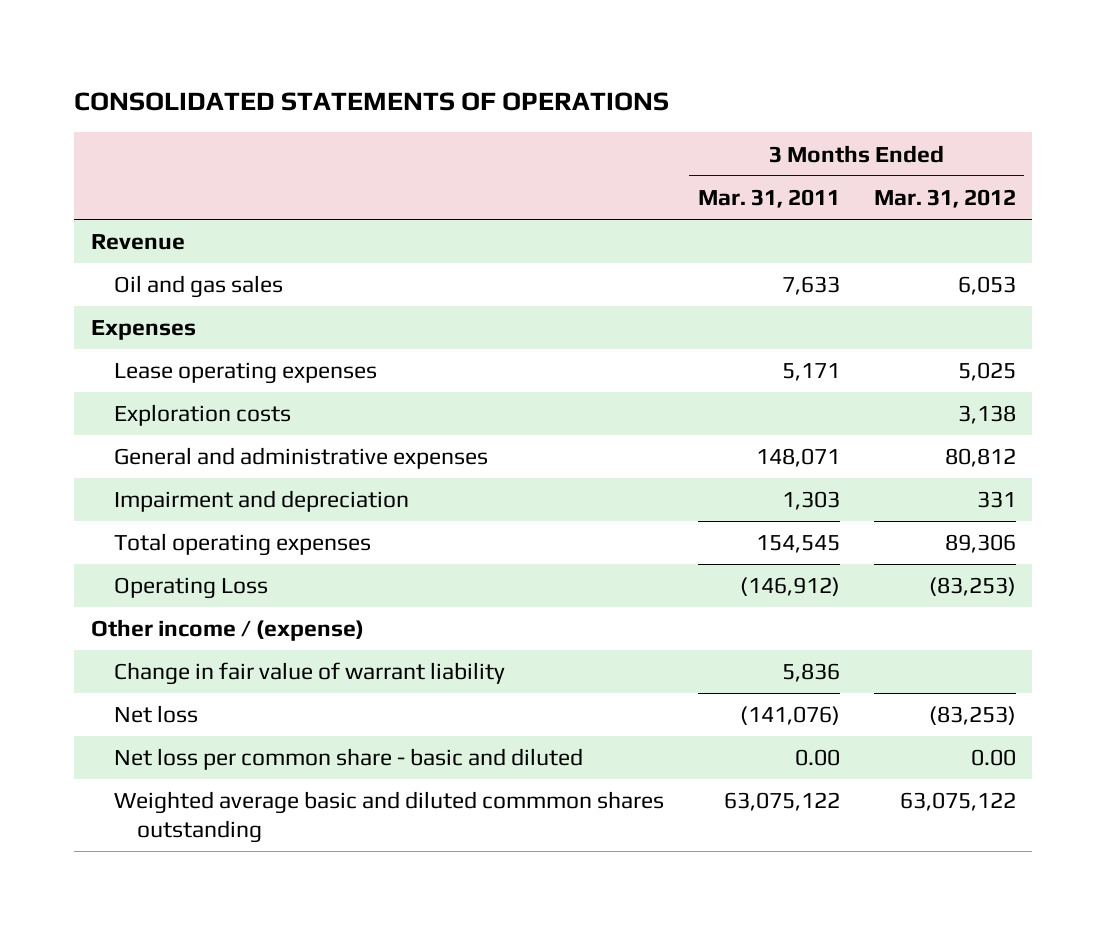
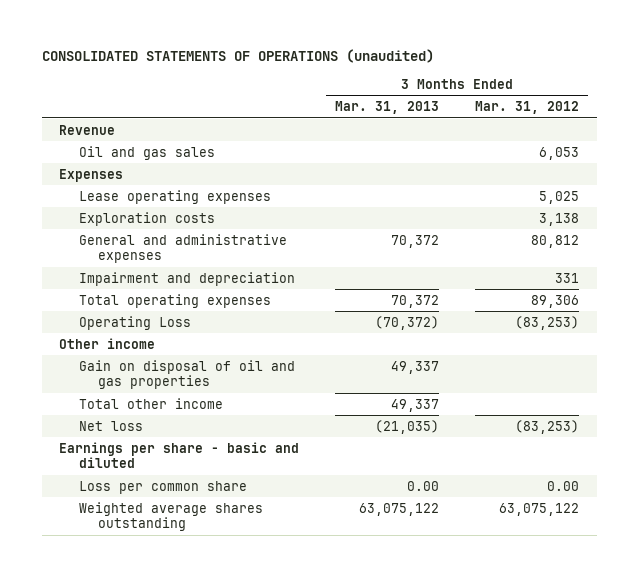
[74,91,670,111] CONSOLIDATED STATEMENTS OF OPERATIONS -> [41,48,434,63] CONSOLIDATED STATEMENTS OF OPERATIONS (unaudited)
[697,188,840,208] Mar. 31, 2011 -> none
none -> [335,101,440,115] Mar. 31, 2013
[114,662,506,686] Change in fair value of warrant liability -> none
[90,619,364,642] Other income / (expense) -> [59,337,156,349] Other income
none -> [78,359,295,389] Gain on disposal of oil and gas properties
none -> [78,397,223,409] Total other income
none -> [59,441,300,468] Earnings per share - basic and diluted
[114,748,584,771] Net loss per common share - basic and diluted -> [78,480,247,494] Loss per common share
[114,791,665,844] Weighted average basic and diluted commmon shares outstanding -> [78,501,263,531] Weighted average shares outstanding

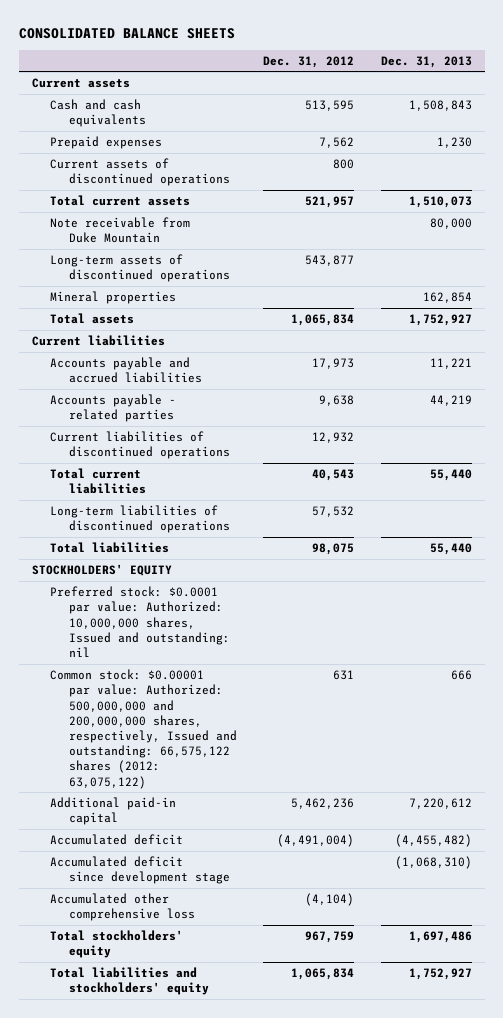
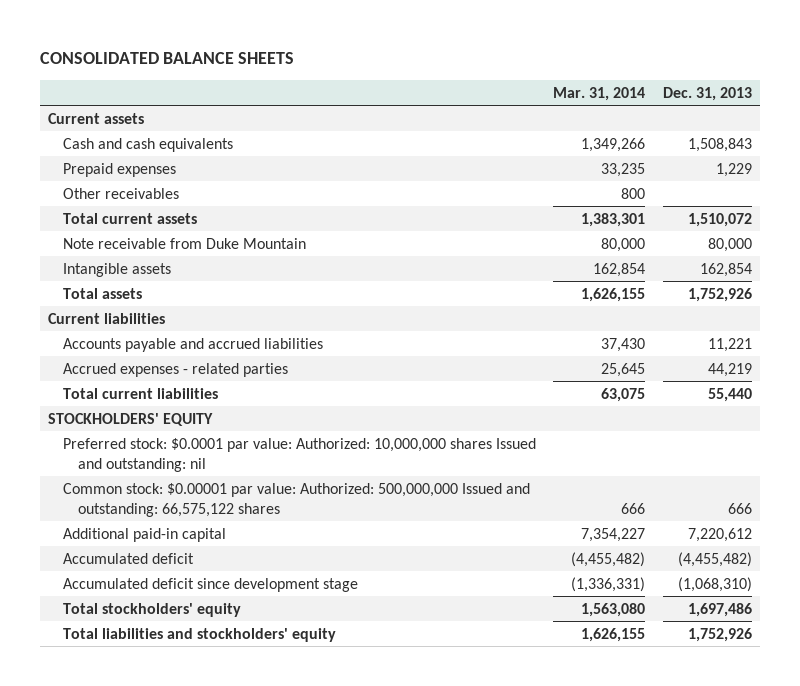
[263,55,355,68] Dec. 31, 2012 -> none
none -> [553,86,646,101] Mar. 31, 2014
[50,158,230,187] Current assets of discontinued operations -> none
[436,137,472,149] 1,230 -> [715,162,752,177] 1,229
none -> [63,187,180,199] Other receivables
[408,196,472,209] 1,510,073 -> [687,212,752,227] 1,510,072
[50,254,230,283] Long-term assets of discontinued operations -> none
[50,291,177,305] Mineral properties -> [63,262,172,277] Intangible assets
[408,314,472,327] 1,752,927 -> [687,287,752,302] 1,752,926
[50,431,230,460] Current liabilities of discontinued operations -> none
[50,394,177,423] Accounts payable - related parties -> [63,362,289,377] Accrued expenses - related parties
[50,505,230,534] Long-term liabilities of discontinued operations -> none
[50,542,170,554] Total liabilities -> none
[50,586,230,658] Preferred stock: $0.0001 par value: Authorized: 10,000,000 shares, Issued and outstanding: nil -> [63,437,537,472] Preferred stock: $0.0001 par value: Authorized: 10,000,000 shares Issued and outstanding: nil
[50,669,237,789] Common stock: $0.00001 par value: Authorized: 500,000,000 and 200,000,000 shares, respectively, Issued and outstanding: 66,575,122 shares (2012: 63,075,122) -> [63,482,531,517] Common stock: $0.00001 par value: Authorized: 500,000,000 Issued and outstanding: 66,575,122 shares
[50,893,195,922] Accumulated other comprehensive loss -> none
[408,968,472,981] 1,752,927 -> [687,627,752,642] 1,752,926

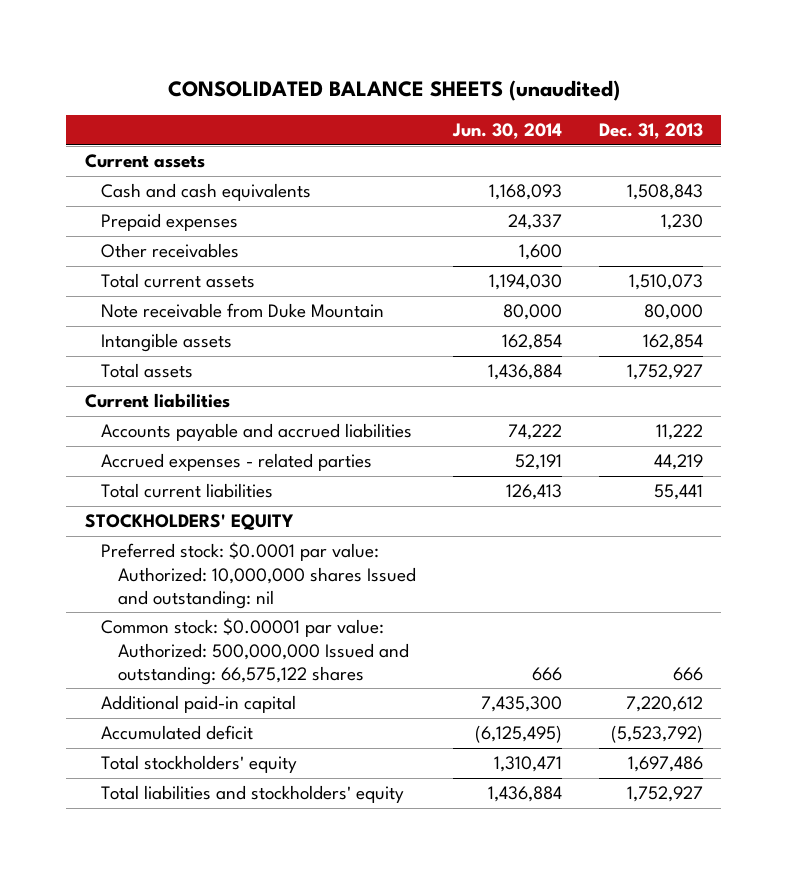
[39,52,294,65] CONSOLIDATED BALANCE SHEETS -> [167,79,620,101] CONSOLIDATED BALANCE SHEETS (unaudited)
[553,86,646,101] Mar. 31, 2014 -> none
none -> [452,123,563,140] Jun. 30, 2014
[715,162,752,177] 1,229 -> [660,214,703,231] 1,230
[687,212,752,227] 1,510,072 -> [628,274,703,291] 1,510,073
[687,287,752,302] 1,752,926 -> [626,364,703,381] 1,752,927
[707,337,752,352] 11,221 -> [655,424,703,441] 11,222
[707,387,752,402] 55,440 -> [653,484,703,501] 55,441
[63,577,359,592] Accumulated deficit since development stage -> none
[677,551,752,567] (4,455,482) -> [610,725,703,744] (5,523,792)
[687,627,752,642] 1,752,926 -> [626,786,703,803] 1,752,927

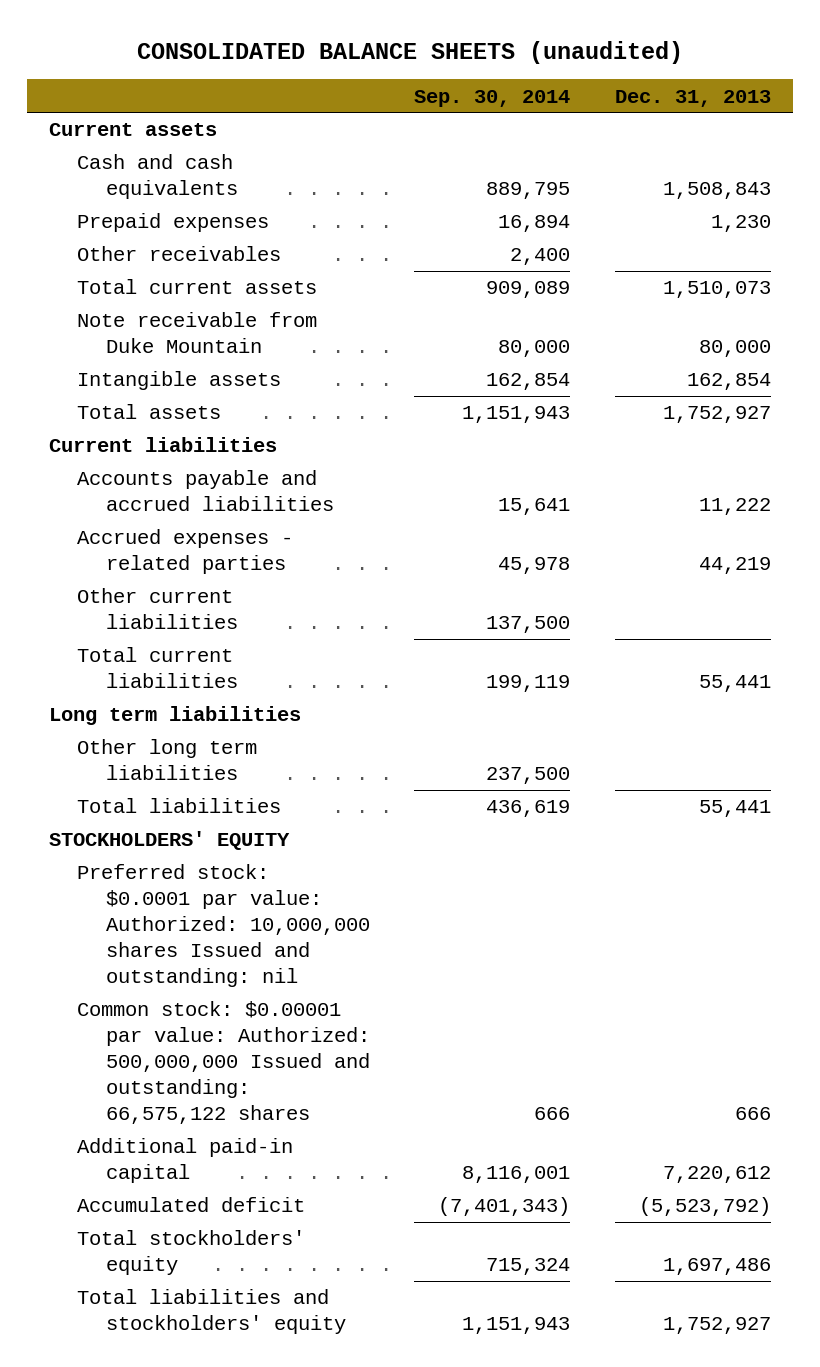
[452,123,563,140] Jun. 30, 2014 -> none
none -> [414,89,571,107] Sep. 30, 2014
none -> [77,588,238,630] Other current liabilities
none -> [49,706,302,726] Long term liabilities
none -> [77,739,258,781] Other long term liabilities
none -> [77,798,282,814] Total liabilities

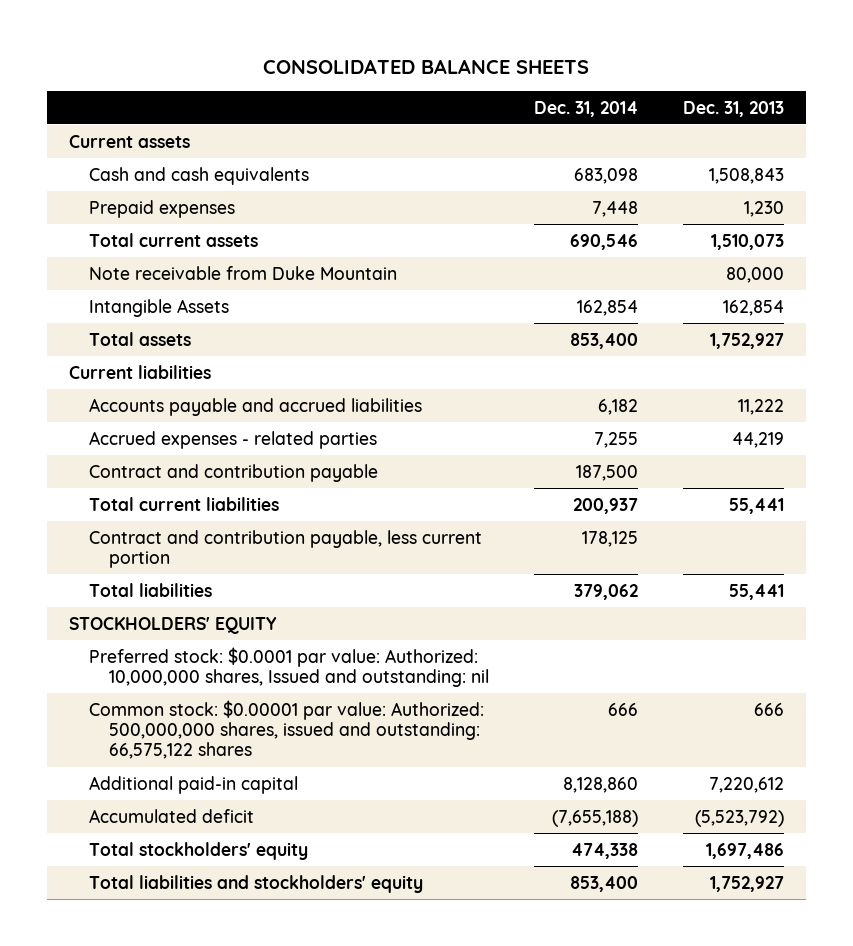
[137,40,684,64] CONSOLIDATED BALANCE SHEETS (unaudited) -> [263,58,590,74] CONSOLIDATED BALANCE SHEETS
[414,89,571,107] Sep. 30, 2014 -> none
none -> [534,100,639,117] Dec. 31, 2014
[77,246,282,262] Other receivables -> none
[77,371,282,391] Intangible assets -> [89,298,230,317] Intangible Assets
[77,588,238,630] Other current liabilities -> none
none -> [89,463,379,482] Contract and contribution payable
[49,706,302,726] Long term liabilities -> none
[77,739,258,781] Other long term liabilities -> none
none -> [89,529,483,568] Contract and contribution payable, less current portion
[77,864,370,987] Preferred stock: $0.0001 par value: Authorized: 10,000,000 shares Issued and outstanding: nil -> [89,646,490,687] Preferred stock: $0.0001 par value: Authorized: 10,000,000 shares, Issued and outstanding: nil
[77,1001,370,1124] Common stock: $0.00001 par value: Authorized: 500,000,000 Issued and outstanding: 66,575,122 shares -> [89,699,485,760] Common stock: $0.00001 par value: Authorized: 500,000,000 shares, issued and outstanding: 66,575,122 shares

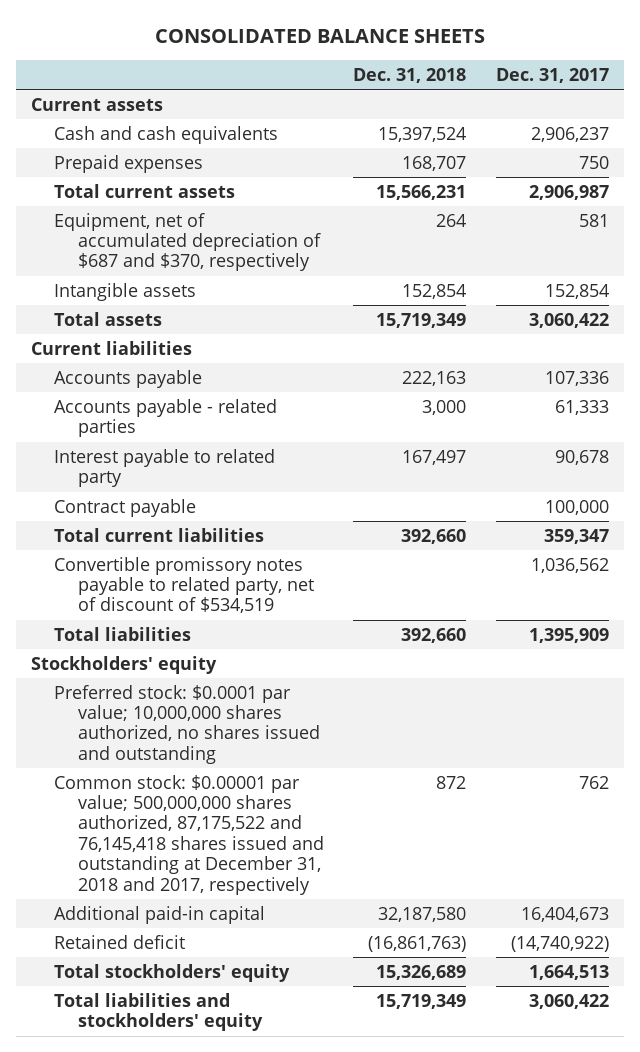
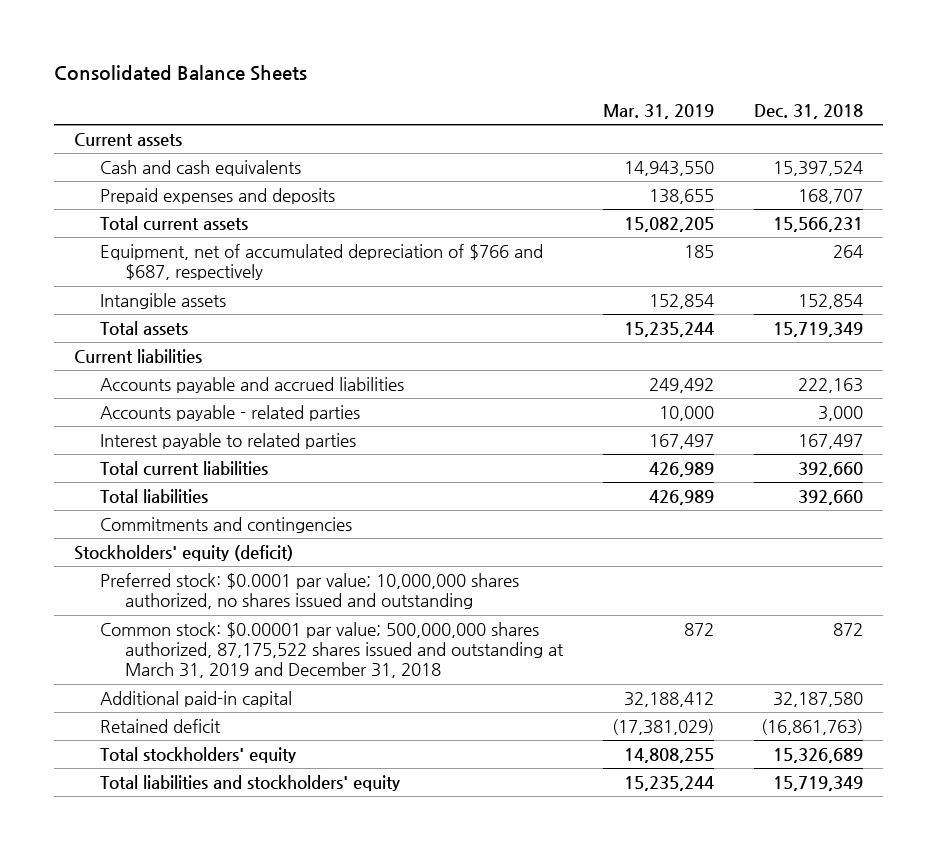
[154,28,485,43] CONSOLIDATED BALANCE SHEETS -> [54,65,308,82] Consolidated Balance Sheets
[495,67,609,83] Dec. 31, 2017 -> none
none -> [603,103,715,119] Mar. 31, 2019
[54,154,204,173] Prepaid expenses -> [99,187,335,204] Prepaid expenses and deposits
[54,212,321,272] Equipment, net of accumulated depreciation of $687 and $370, respectively -> [99,243,543,281] Equipment, net of accumulated depreciation of $766 and $687, respectively
[54,369,203,388] Accounts payable -> [99,376,404,393] Accounts payable and accrued liabilities
[54,498,197,517] Contract payable -> none
[54,448,276,488] Interest payable to related party -> [99,432,356,449] Interest payable to related parties
[54,556,314,614] Convertible promissory notes payable to related party, net of discount of $534,519 -> none
none -> [99,516,352,533] Commitments and contingencies
[30,655,217,674] Stockholders' equity -> [74,544,294,561] Stockholders' equity (deficit)
[54,774,324,895] Common stock: $0.00001 par value; 500,000,000 shares authorized, 87,175,522 and 76,145,418 shares issued and outstanding at December 31, 2018 and 2017, respectively -> [99,621,565,679] Common stock: $0.00001 par value; 500,000,000 shares authorized, 87,175,522 shares issued and outstanding at March 31, 2019 and December 31, 2018

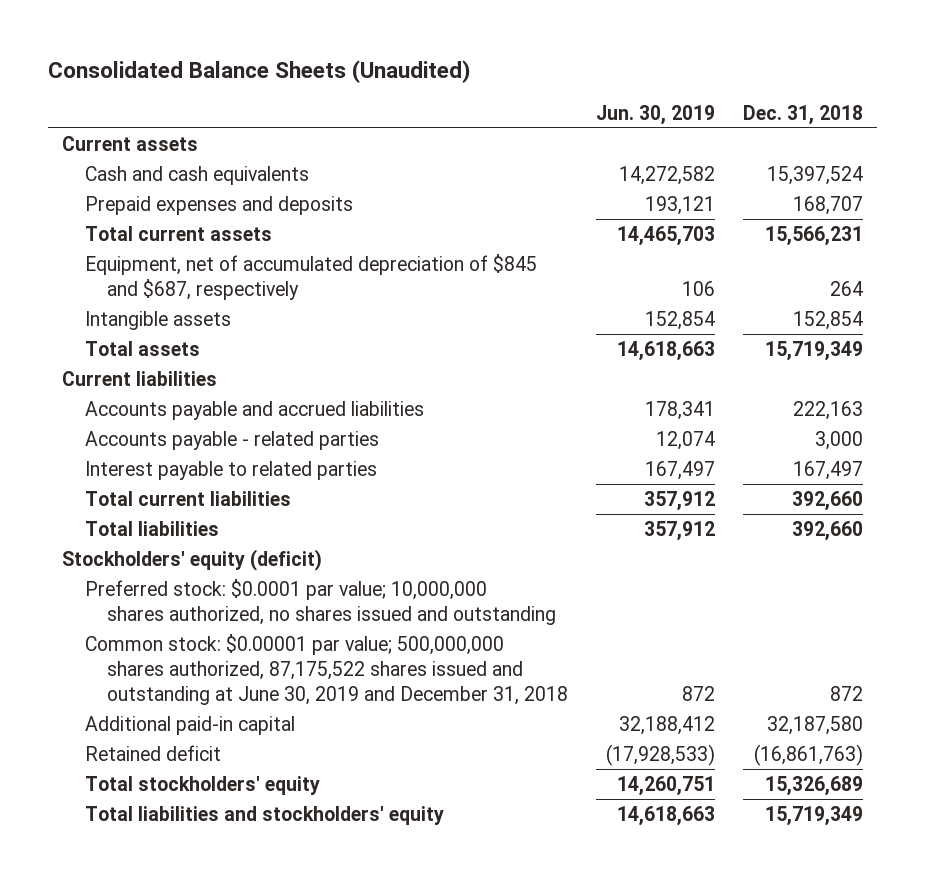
[54,65,308,82] Consolidated Balance Sheets -> [47,60,470,84] Consolidated Balance Sheets (Unaudited)
[603,103,715,119] Mar. 31, 2019 -> none
none -> [596,104,716,125] Jun. 30, 2019
[99,243,543,281] Equipment, net of accumulated depreciation of $766 and $687, respectively -> [84,254,537,300] Equipment, net of accumulated depreciation of $845 and $687, respectively
[99,516,352,533] Commitments and contingencies -> none
[99,621,565,679] Common stock: $0.00001 par value; 500,000,000 shares authorized, 87,175,522 shares issued and outstanding at March 31, 2019 and December 31, 2018 -> [84,634,569,705] Common stock: $0.00001 par value; 500,000,000 shares authorized, 87,175,522 shares issued and outstanding at June 30, 2019 and December 31, 2018

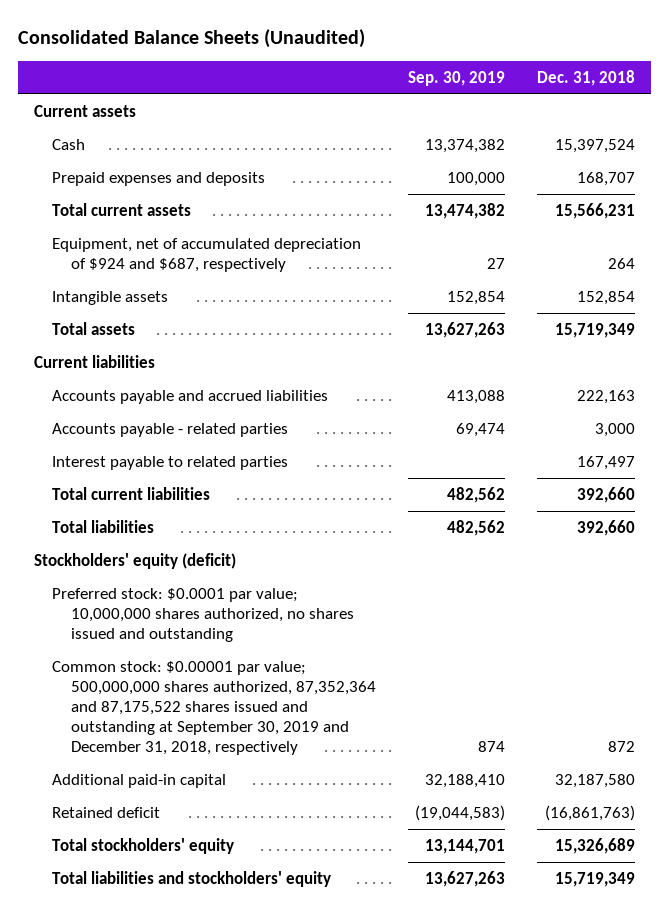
[596,104,716,125] Jun. 30, 2019 -> none
none -> [408,70,506,86] Sep. 30, 2019
[84,166,309,186] Cash and cash equivalents -> [52,139,86,151] Cash
[84,254,537,300] Equipment, net of accumulated depreciation of $845 and $687, respectively -> [52,238,362,272] Equipment, net of accumulated depreciation of $924 and $687, respectively
[84,634,569,705] Common stock: $0.00001 par value; 500,000,000 shares authorized, 87,175,522 shares issued and outstanding at June 30, 2019 and December 31, 2018 -> [52,661,377,755] Common stock: $0.00001 par value; 500,000,000 shares authorized, 87,352,364 and 87,175,522 shares issued and outstanding at September 30, 2019 and December 31, 2018, respectively

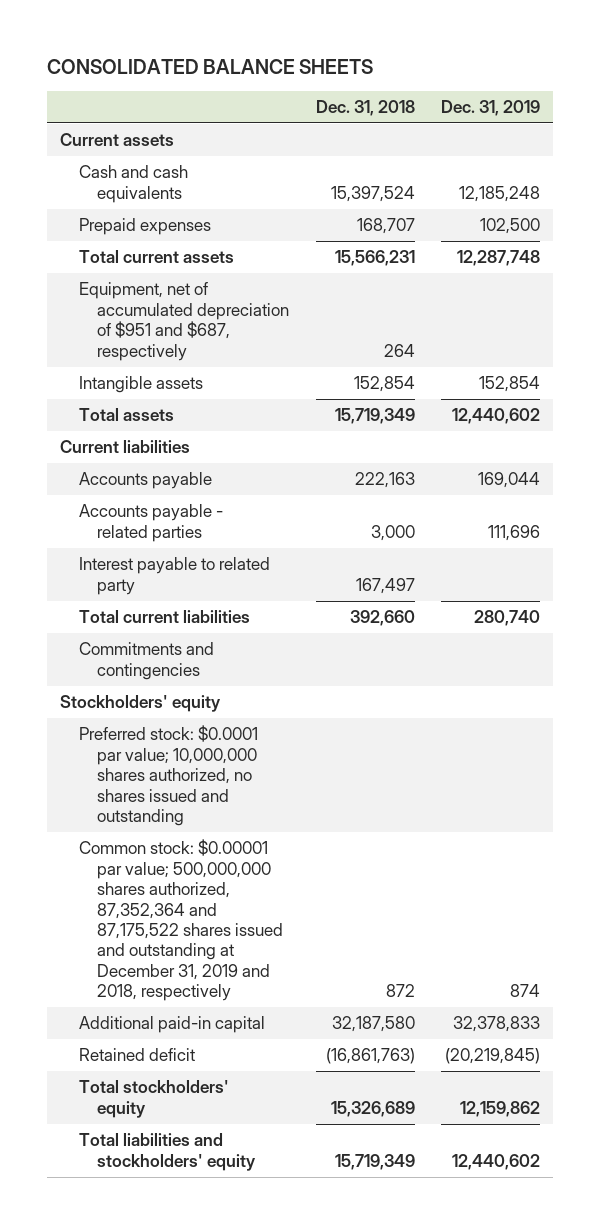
[17,28,365,48] Consolidated Balance Sheets (Unaudited) -> [47,58,374,74] CONSOLIDATED BALANCE SHEETS
[408,70,506,86] Sep. 30, 2019 -> none
none -> [440,100,540,117] Dec. 31, 2019
[52,139,86,151] Cash -> [78,165,188,203] Cash and cash equivalents
[52,172,266,187] Prepaid expenses and deposits -> [78,218,211,236] Prepaid expenses
[52,238,362,272] Equipment, net of accumulated depreciation of $924 and $687, respectively -> [78,282,290,361] Equipment, net of accumulated depreciation of $951 and $687, respectively
[52,390,329,405] Accounts payable and accrued liabilities -> [78,472,212,490] Accounts payable
[52,456,289,471] Interest payable to related parties -> [78,557,270,595] Interest payable to related party
[52,520,155,534] Total liabilities -> none
none -> [78,642,214,680] Commitments and contingencies
[33,553,236,570] Stockholders' equity (deficit) -> [60,695,222,713] Stockholders' equity
[52,661,377,755] Common stock: $0.00001 par value; 500,000,000 shares authorized, 87,352,364 and 87,175,522 shares issued and outstanding at September 30, 2019 and December 31, 2018, respectively -> [78,839,284,1002] Common stock: $0.00001 par value; 500,000,000 shares authorized, 87,352,364 and 87,175,522 shares issued and outstanding at December 31, 2019 and 2018, respectively

